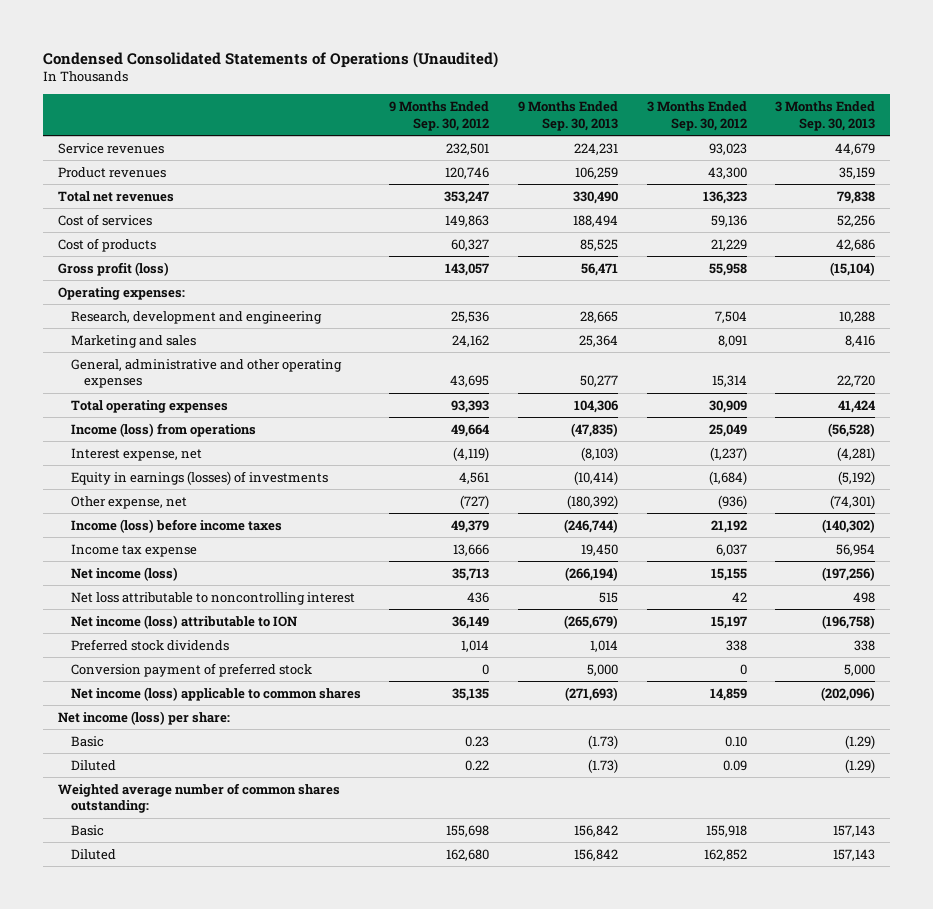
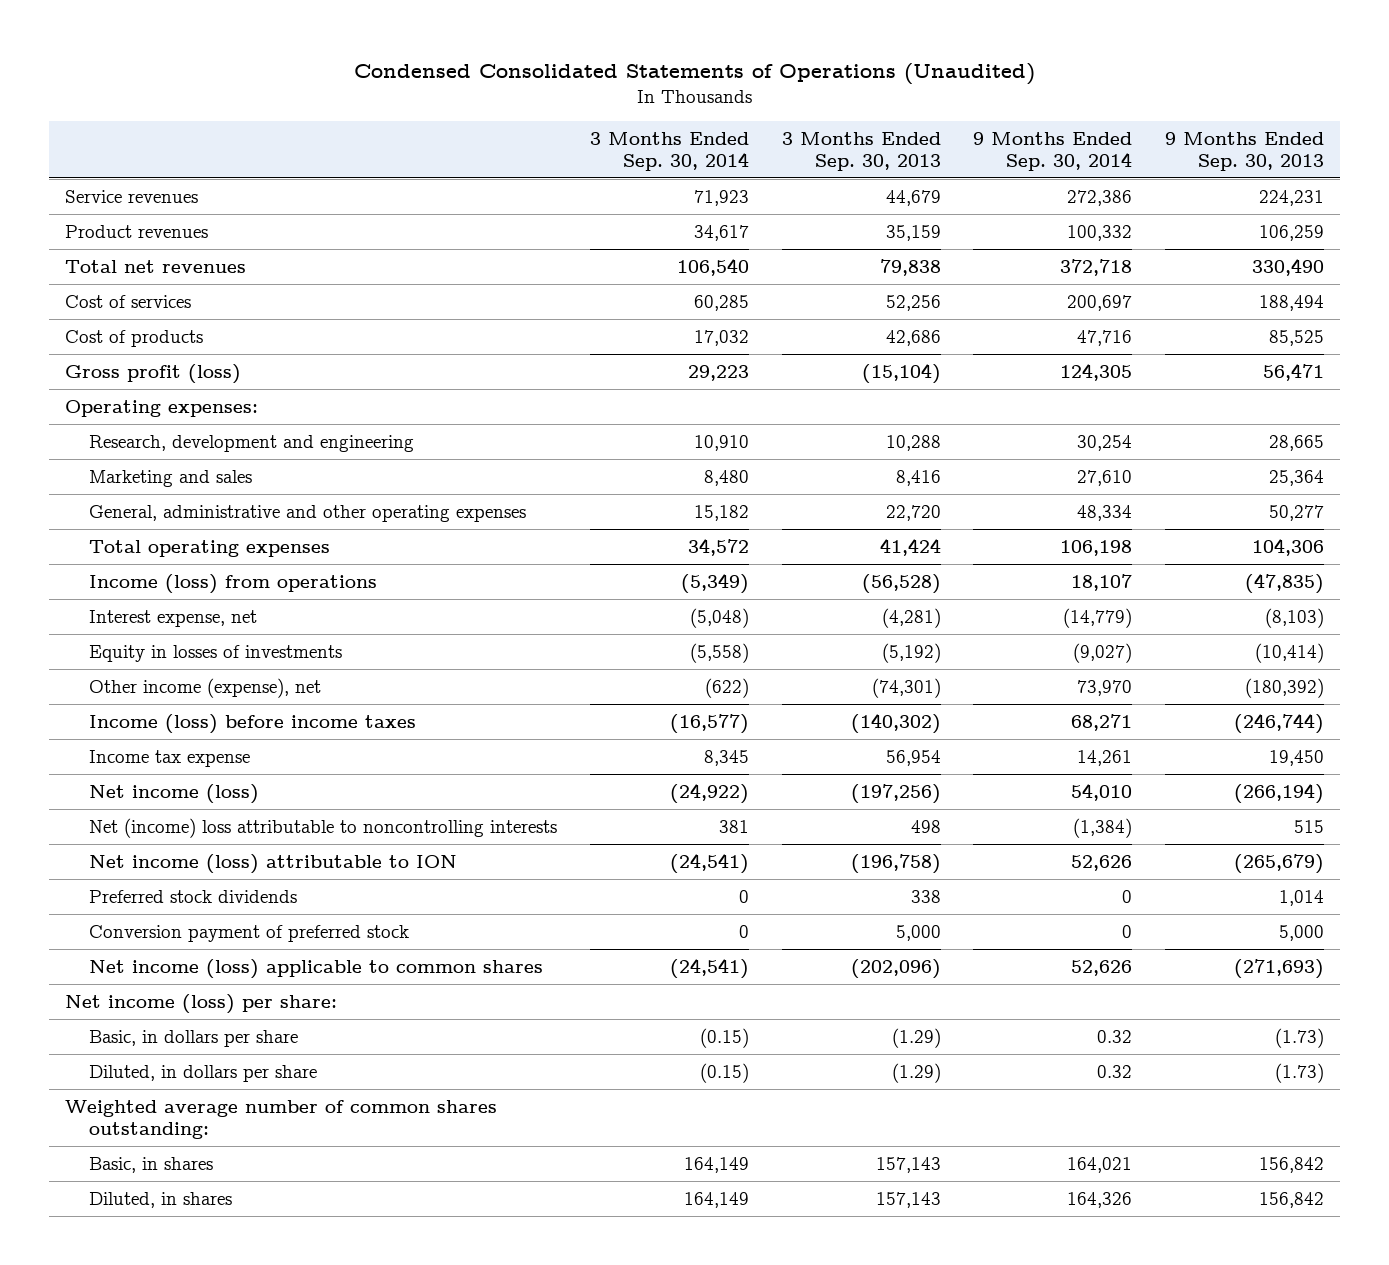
[389,101,490,131] 9 Months Ended Sep. 30, 2012 -> none
[646,101,747,131] 3 Months Ended Sep. 30, 2012 -> none
none -> [589,131,749,172] 3 Months Ended Sep. 30, 2014
none -> [973,131,1133,172] 9 Months Ended Sep. 30, 2014
[70,470,328,485] Equity in earnings (losses) of investments -> [89,644,343,662] Equity in losses of investments
[70,495,187,509] Other expense, net -> [89,677,322,698] Other income (expense), net
[70,591,355,605] Net loss attributable to noncontrolling interest -> [89,817,558,838] Net (income) loss attributable to noncontrolling interests
[70,735,104,747] Basic -> [89,1029,299,1047] Basic, in dollars per share
[70,759,116,771] Diluted -> [89,1064,318,1082] Diluted, in dollars per share
[70,824,104,836] Basic -> [89,1156,214,1173] Basic, in shares
[70,848,116,860] Diluted -> [89,1191,233,1208] Diluted, in shares

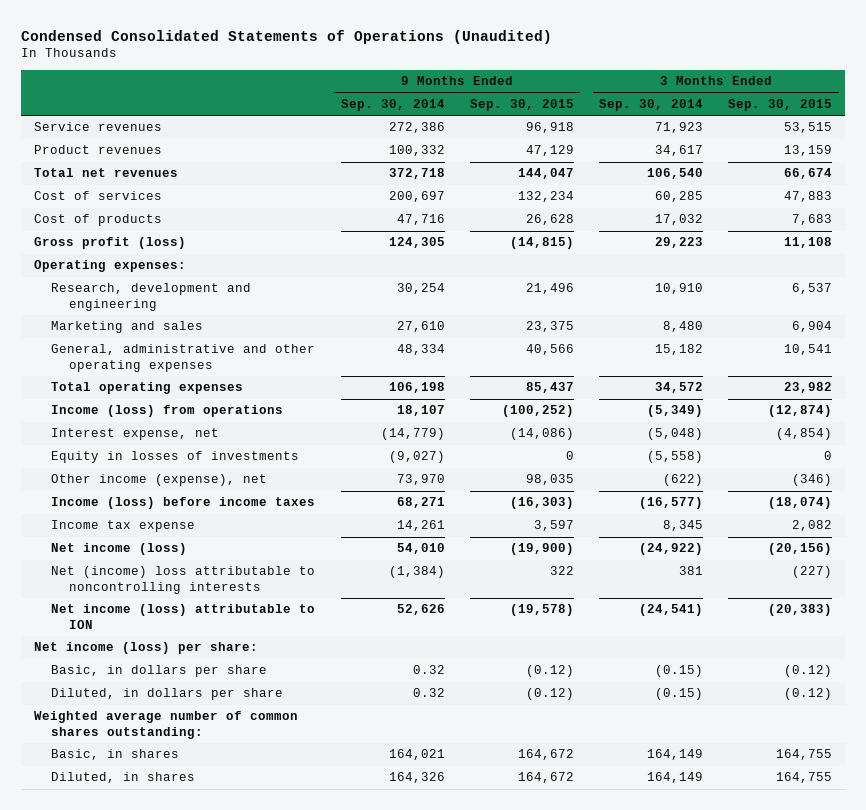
[781,131,941,172] 3 Months Ended Sep. 30, 2013 -> none
[1164,131,1324,172] 9 Months Ended Sep. 30, 2013 -> none
none -> [469,99,574,112] Sep. 30, 2015
none -> [728,99,833,112] Sep. 30, 2015
[89,889,298,903] Preferred stock dividends -> none
[89,924,410,942] Conversion payment of preferred stock -> none
[89,958,544,979] Net income (loss) applicable to common shares -> none

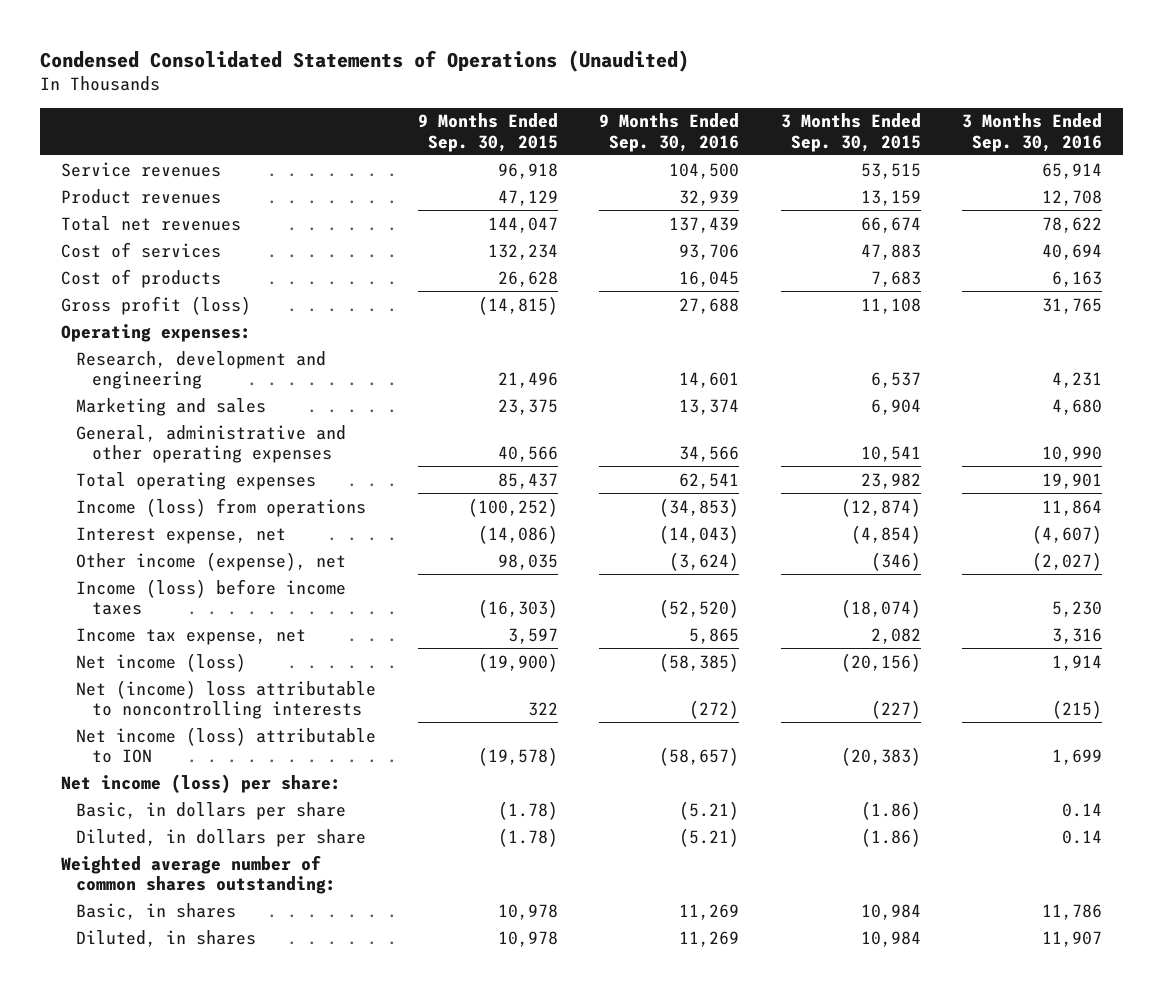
[340,99,445,112] Sep. 30, 2014 -> none
[599,99,704,112] Sep. 30, 2014 -> none
none -> [599,113,740,152] 9 Months Ended Sep. 30, 2016
none -> [962,113,1103,152] 3 Months Ended Sep. 30, 2016
[51,451,300,464] Equity in losses of investments -> none
[51,520,196,533] Income tax expense -> [76,627,307,645] Income tax expense, net
[525,665,574,678] (0.12) -> [497,800,558,820] (1.78)
[784,665,833,678] (0.12) -> [860,800,921,820] (1.86)
[525,688,574,701] (0.12) -> [497,827,558,847] (1.78)
[784,688,833,701] (0.12) -> [860,827,921,847] (1.86)
[517,749,574,761] 164,672 -> [497,903,558,920] 10,978
[776,749,833,761] 164,755 -> [860,903,921,920] 10,984
[517,772,574,784] 164,672 -> [497,930,558,947] 10,978
[776,772,833,784] 164,755 -> [860,930,921,947] 10,984

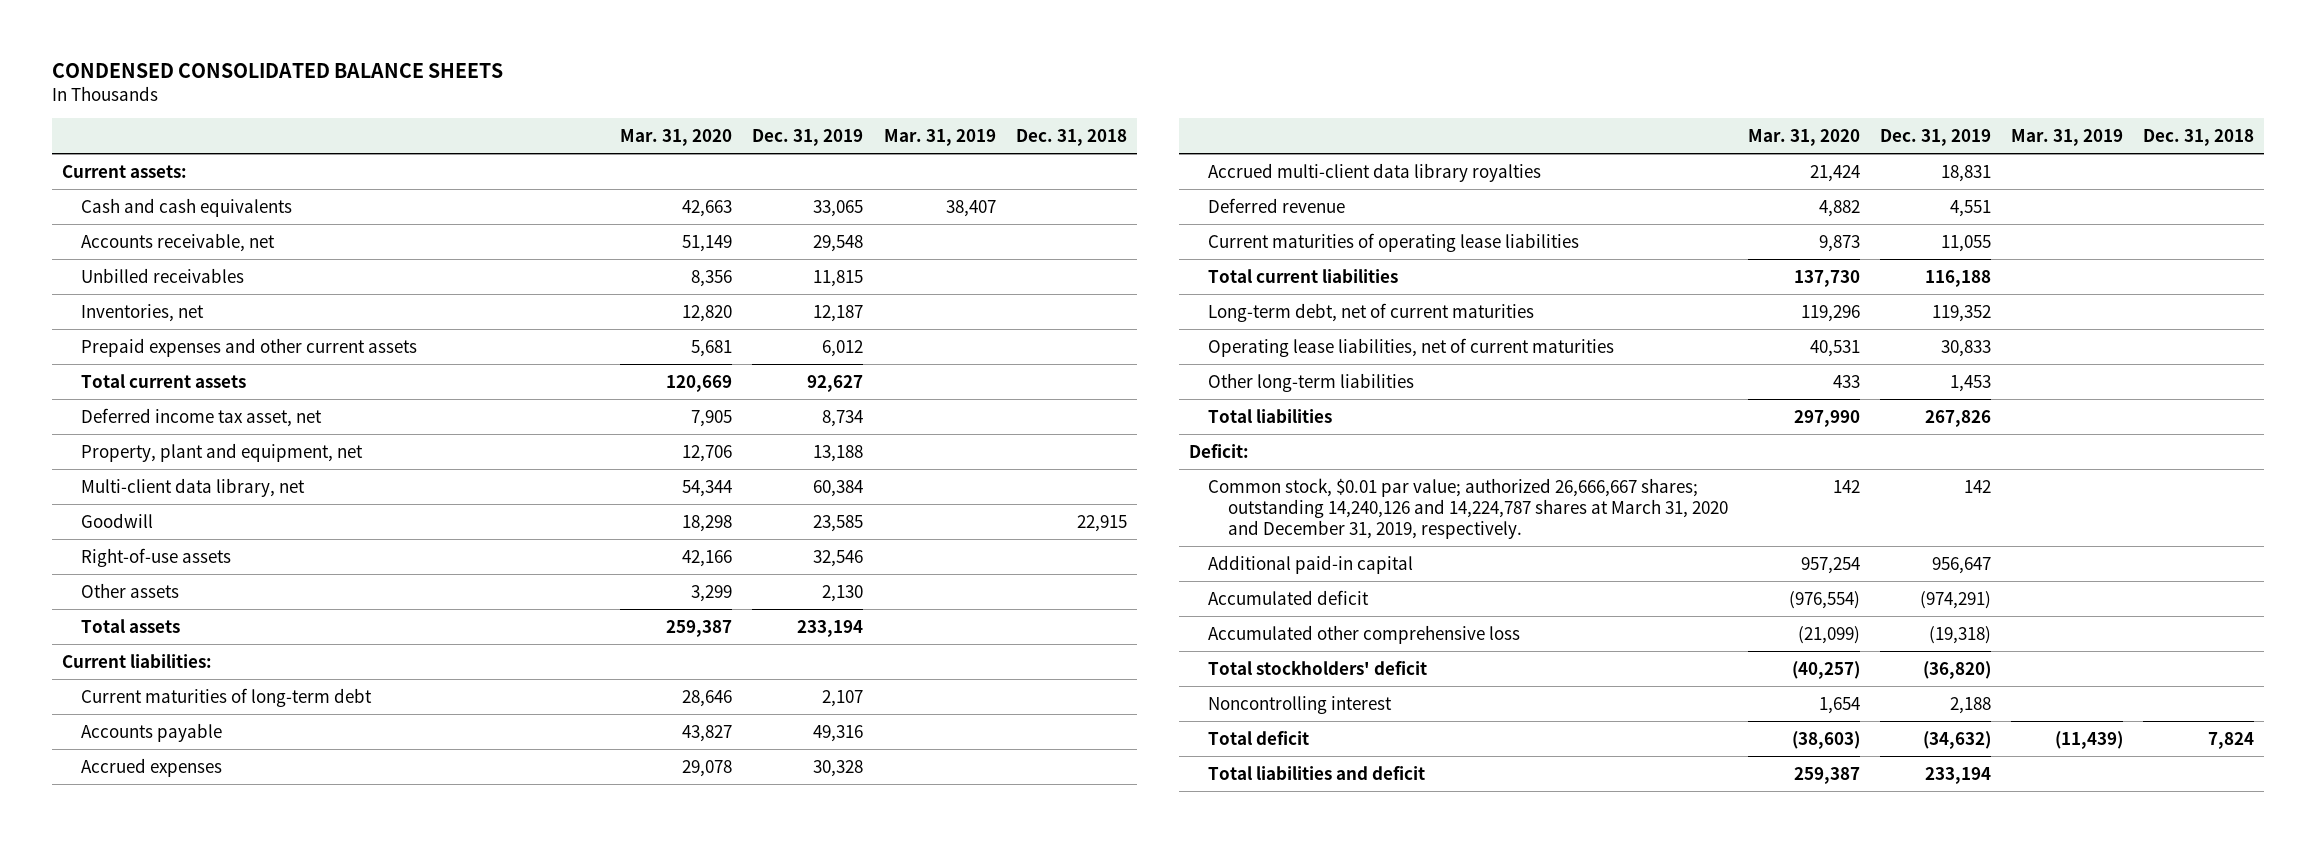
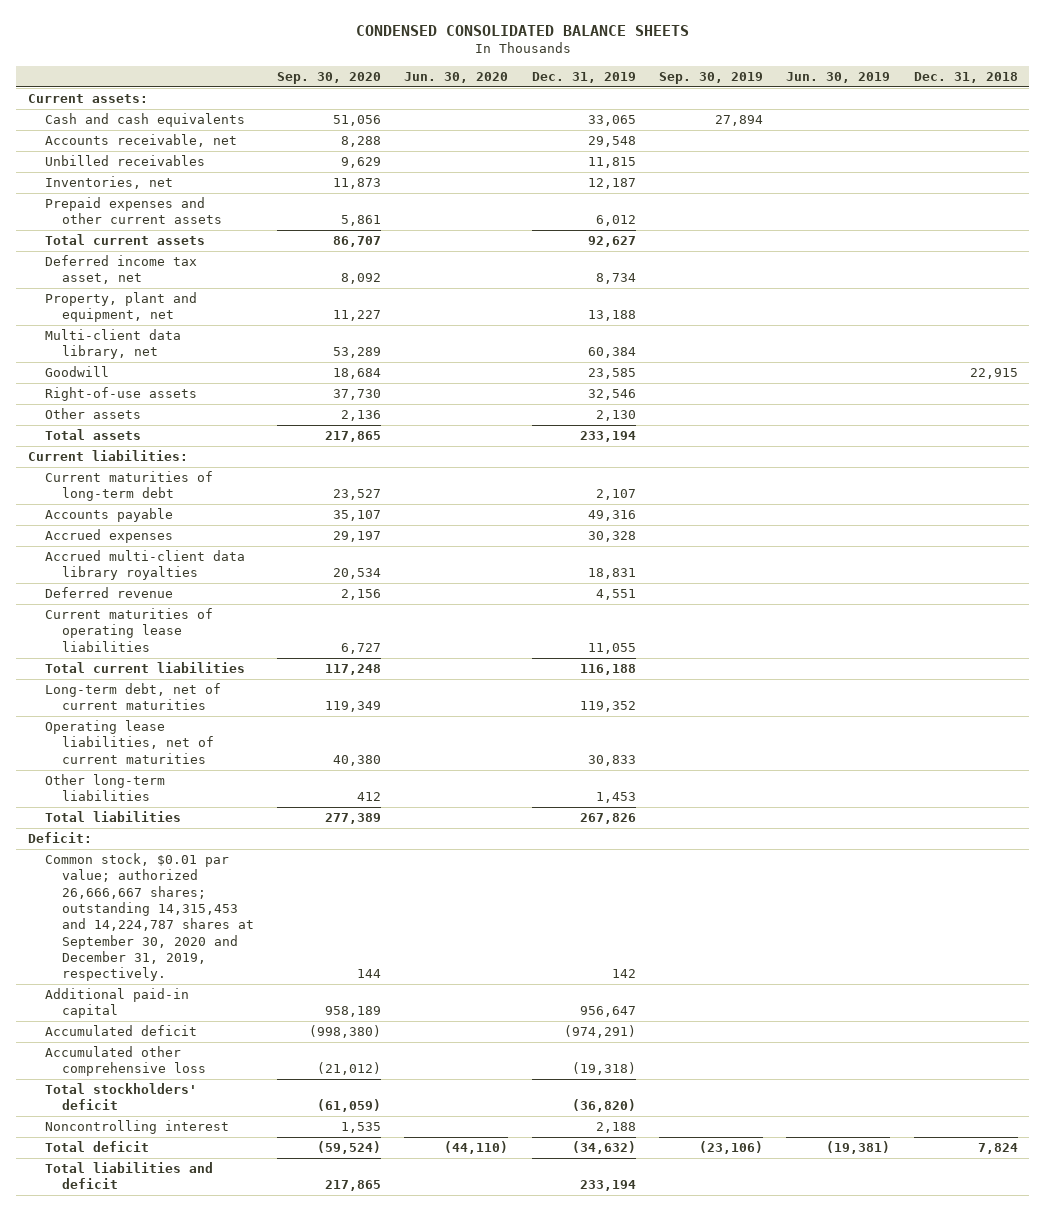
[620,128,733,146] Mar. 31, 2020 -> none
[883,128,996,146] Mar. 31, 2019 -> none
none -> [277,71,382,84] Sep. 30, 2020
none -> [404,71,509,83] Jun. 30, 2020
none -> [658,71,763,84] Sep. 30, 2019
none -> [786,71,891,83] Jun. 30, 2019
[1208,477,1728,540] Common stock, $0.01 par value; authorized 26,666,667 shares; outstanding 14,240,126 and 14,224,787 shares at March 31, 2020 and December 31, 2019, respectively. -> [44,853,254,982] Common stock, $0.01 par value; authorized 26,666,667 shares; outstanding 14,315,453 and 14,224,787 shares at September 30, 2020 and December 31, 2019, respectively.

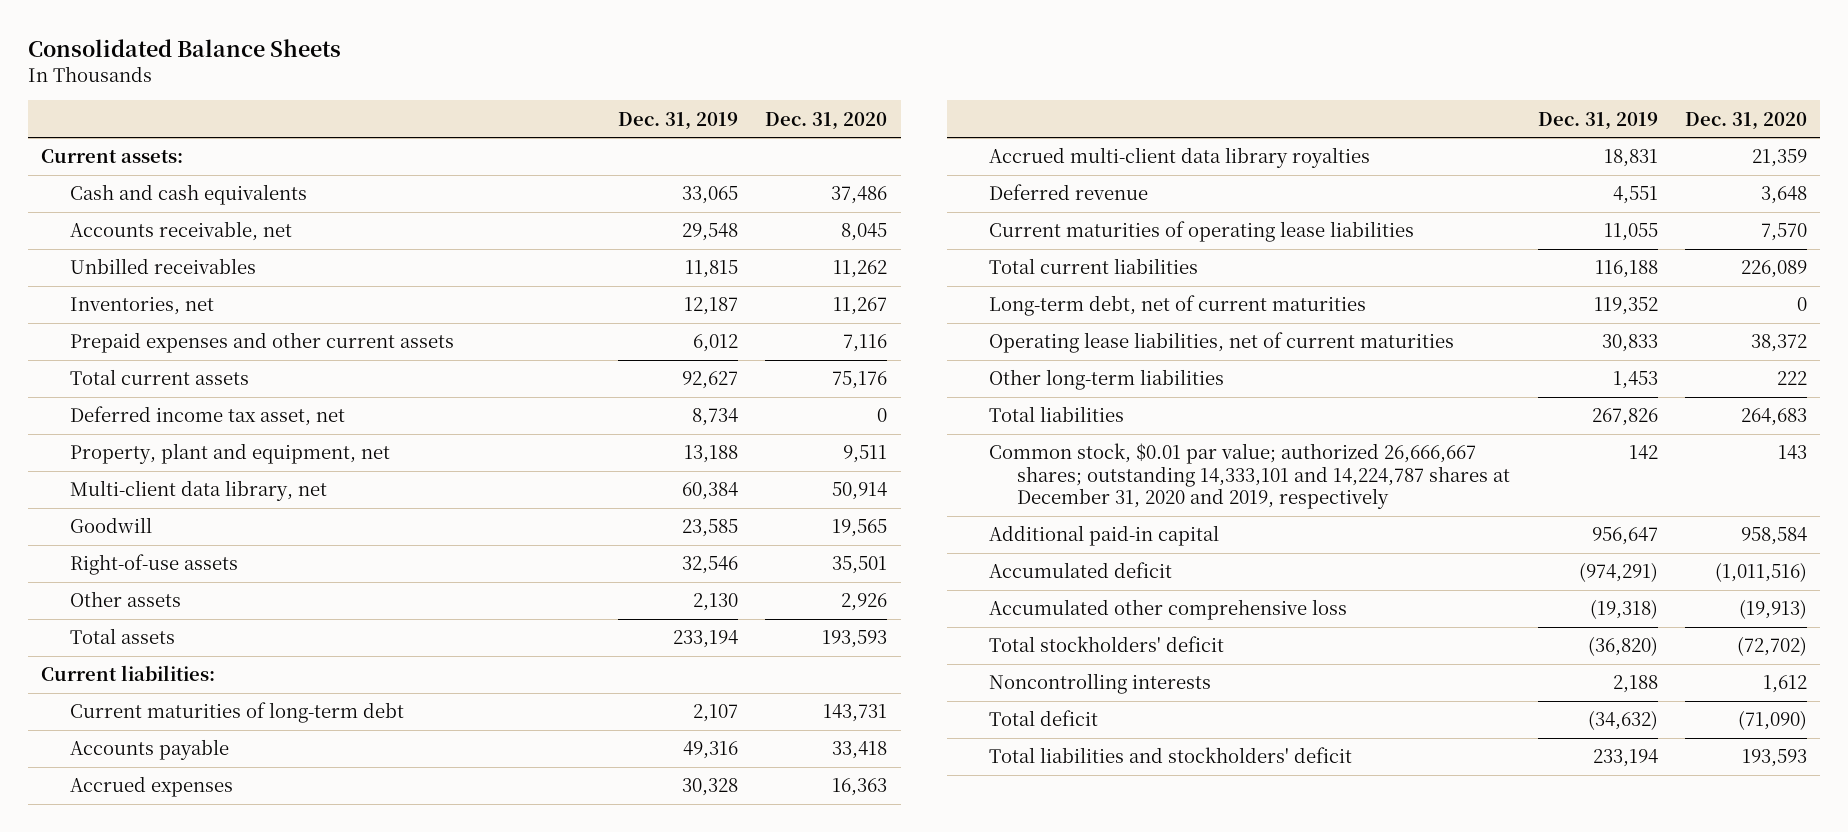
[355,24,689,36] CONDENSED CONSOLIDATED BALANCE SHEETS -> [27,38,341,57] Consolidated Balance Sheets
[277,71,382,84] Sep. 30, 2020 -> none
[404,71,509,83] Jun. 30, 2020 -> none
[658,71,763,84] Sep. 30, 2019 -> none
[786,71,891,83] Jun. 30, 2019 -> none
[913,71,1018,83] Dec. 31, 2018 -> none
none -> [765,111,888,130] Dec. 31, 2020
[27,832,92,844] Deficit: -> none
[44,853,254,982] Common stock, $0.01 par value; authorized 26,666,667 shares; outstanding 14,315,453 and 14,224,787 shares at September 30, 2020 and December 31, 2019, respectively. -> [989,443,1511,509] Common stock, $0.01 par value; authorized 26,666,667 shares; outstanding 14,333,101 and 14,224,787 shares at December 31, 2020 and 2019, respectively
[44,1120,229,1135] Noncontrolling interest -> [989,673,1212,695] Noncontrolling interests
[44,1162,213,1190] Total liabilities and deficit -> [989,747,1353,764] Total liabilities and stockholders' deficit

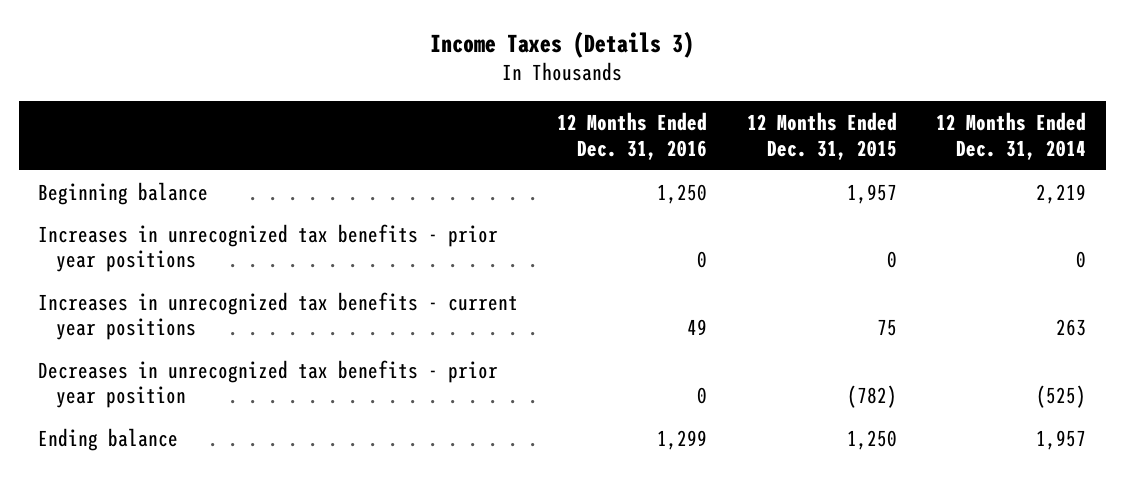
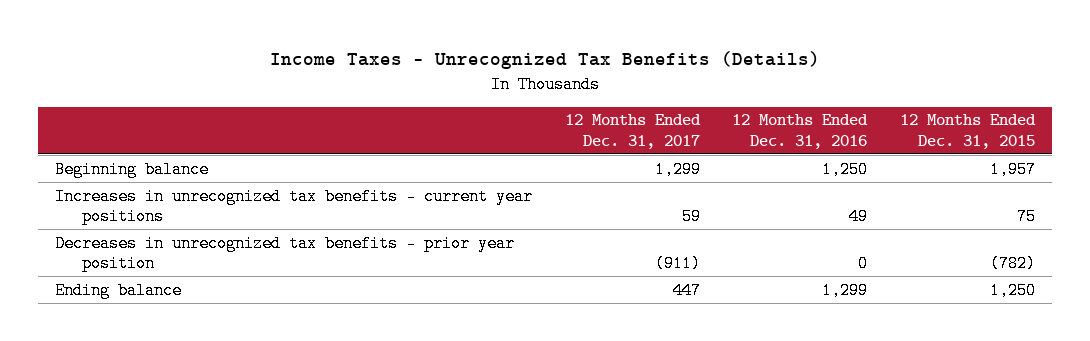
[430,30,695,58] Income Taxes (Details 3) -> [270,51,821,70] Income Taxes - Unrecognized Tax Benefits (Details)
[936,111,1087,160] 12 Months Ended Dec. 31, 2014 -> none
none -> [564,114,701,149] 12 Months Ended Dec. 31, 2017
[38,223,499,273] Increases in unrecognized tax benefits - prior year positions -> none

